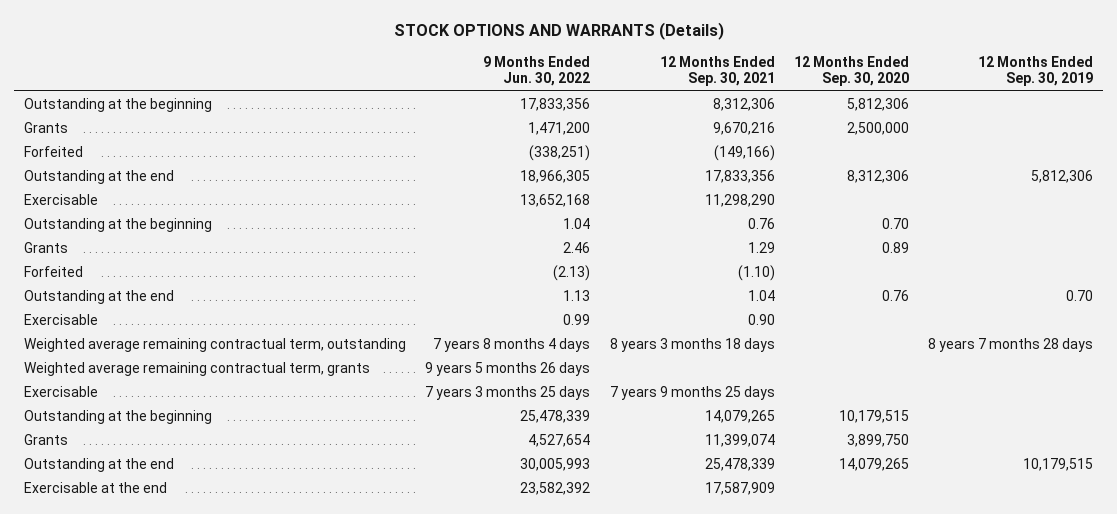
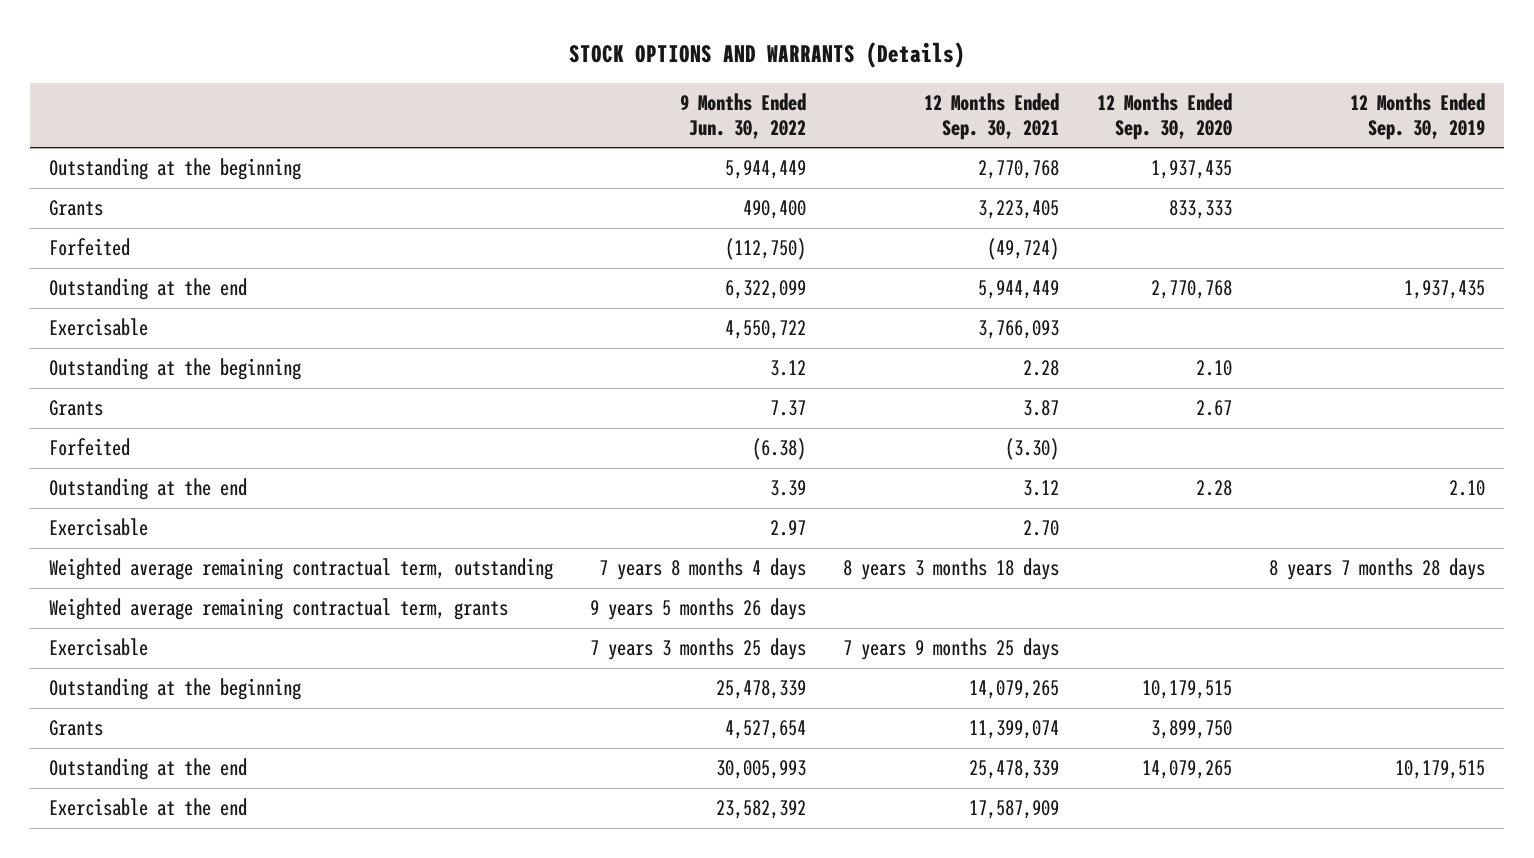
[520,97,591,111] 17,833,356 -> [724,160,806,180] 5,944,449
[712,97,775,111] 8,312,306 -> [978,160,1060,180] 2,770,768
[847,97,910,111] 5,812,306 -> [1150,160,1232,180] 1,937,435
[528,121,591,135] 1,471,200 -> [742,200,806,220] 490,400
[712,121,775,135] 9,670,216 -> [978,200,1060,220] 3,223,405
[847,121,910,135] 2,500,000 -> [1168,200,1232,220] 833,333
[529,144,591,161] (338,251) -> [724,238,806,261] (112,750)
[713,144,775,161] (149,166) -> [987,238,1060,261] (49,724)
[520,169,591,183] 18,966,305 -> [724,280,806,300] 6,322,099
[704,169,775,183] 17,833,356 -> [978,280,1060,300] 5,944,449
[847,169,910,183] 8,312,306 -> [1150,280,1232,300] 2,770,768
[1031,169,1094,183] 5,812,306 -> [1404,280,1486,300] 1,937,435
[520,193,591,207] 13,652,168 -> [724,320,806,340] 4,550,722
[704,193,775,207] 11,298,290 -> [978,320,1060,340] 3,766,093
[563,217,591,229] 1.04 -> [769,360,806,377] 3.12
[747,217,775,229] 0.76 -> [1023,360,1060,377] 2.28
[882,217,910,229] 0.70 -> [1195,360,1232,377] 2.10
[563,241,591,253] 2.46 -> [769,400,806,417] 7.37
[747,241,775,253] 1.29 -> [1023,400,1060,417] 3.87
[882,241,910,253] 0.89 -> [1195,400,1232,417] 2.67
[553,264,591,281] (2.13) -> [751,438,806,461] (6.38)
[737,264,775,281] (1.10) -> [1005,438,1060,461] (3.30)
[563,289,591,301] 1.13 -> [769,480,806,497] 3.39
[747,289,775,301] 1.04 -> [1023,480,1060,497] 3.12
[882,289,910,301] 0.76 -> [1195,480,1232,497] 2.28
[1066,289,1094,301] 0.70 -> [1449,480,1486,497] 2.10
[563,313,591,325] 0.99 -> [769,520,806,537] 2.97
[747,313,775,325] 0.90 -> [1023,520,1060,537] 2.70

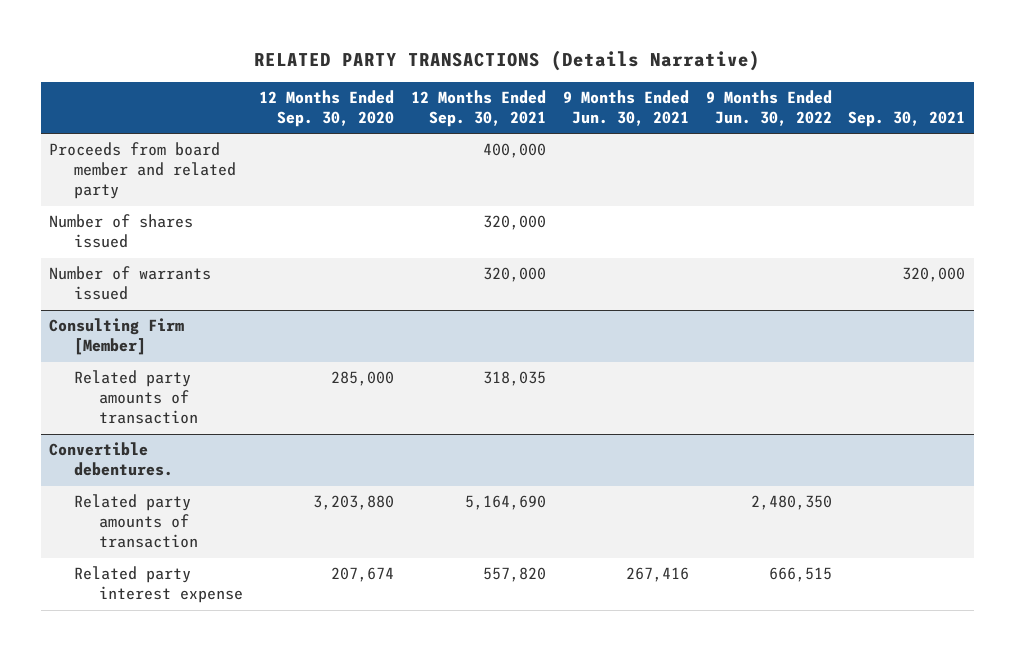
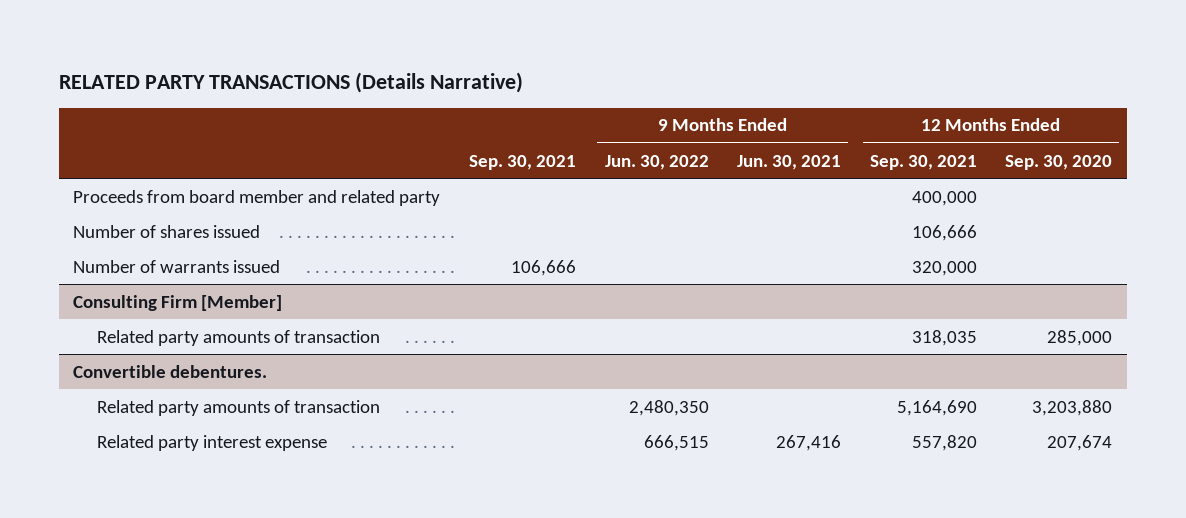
[483,215,547,231] 320,000 -> [911,224,977,241] 106,666
[902,267,966,283] 320,000 -> [511,259,577,276] 106,666

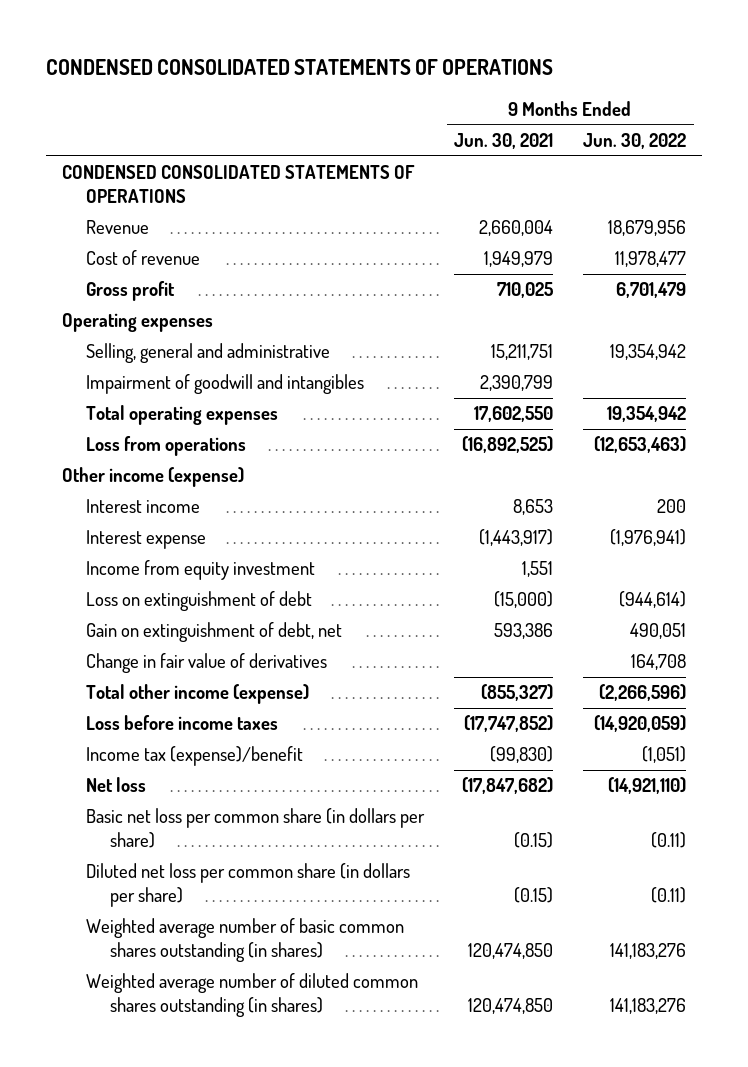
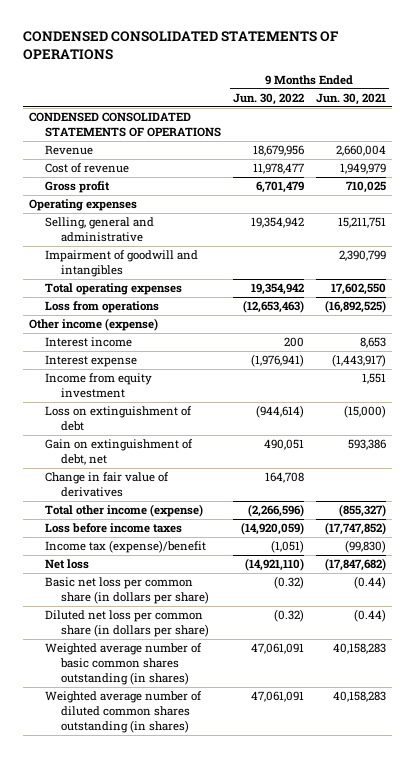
[514,831,554,848] (0.15) -> [353,576,386,590] (0.44)
[651,831,687,848] (0.11) -> [273,576,304,590] (0.32)
[514,886,554,903] (0.15) -> [353,609,386,623] (0.44)
[651,886,687,903] (0.11) -> [273,609,304,623] (0.32)
[468,942,554,959] 120,474,850 -> [332,643,386,655] 40,158,283
[610,942,687,959] 141,183,276 -> [250,643,304,655] 47,061,091
[468,997,554,1014] 120,474,850 -> [332,691,386,703] 40,158,283
[610,997,687,1014] 141,183,276 -> [250,691,304,703] 47,061,091

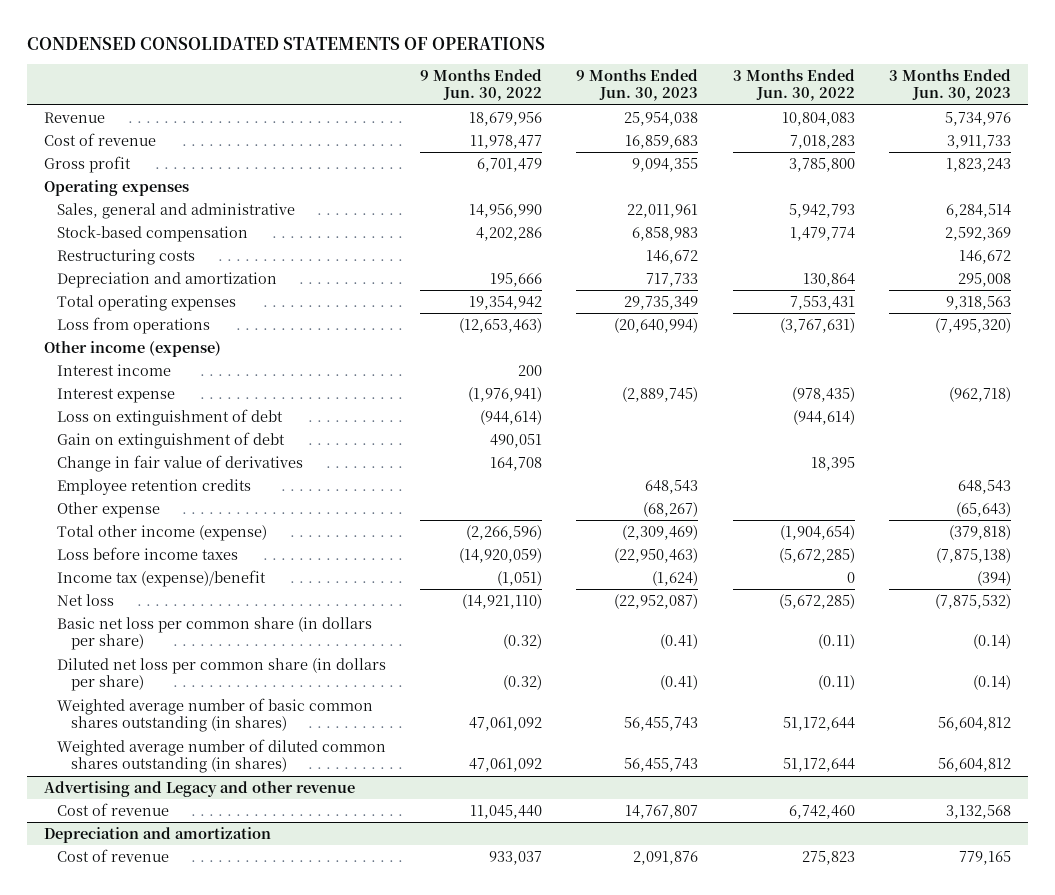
[315,92,386,105] Jun. 30, 2021 -> none
none -> [576,68,699,102] 9 Months Ended Jun. 30, 2023
none -> [732,68,855,102] 3 Months Ended Jun. 30, 2022
none -> [888,68,1011,102] 3 Months Ended Jun. 30, 2023
[28,112,221,138] CONDENSED CONSOLIDATED STATEMENTS OF OPERATIONS -> none
[44,250,198,278] Impairment of goodwill and intangibles -> none
[44,217,154,243] Selling, general and administrative -> [57,202,296,219] Sales, general and administrative
[250,217,304,229] 19,354,942 -> [469,203,543,218] 14,956,990
none -> [57,224,249,242] Stock-based compensation
none -> [57,248,196,265] Restructuring costs
none -> [57,271,278,288] Depreciation and amortization
[44,373,152,399] Income from equity investment -> none
[44,439,193,466] Gain on extinguishment of debt, net -> [57,431,286,449] Gain on extinguishment of debt
none -> [57,478,252,495] Employee retention credits
none -> [57,501,161,518] Other expense
[250,643,304,655] 47,061,091 -> [469,717,543,732] 47,061,092
[250,691,304,703] 47,061,091 -> [469,758,543,773] 47,061,092
none -> [44,780,356,797] Advertising and Legacy and other revenue
none -> [57,802,170,816] Cost of revenue
none -> [44,826,272,843] Depreciation and amortization
none -> [57,848,170,862] Cost of revenue

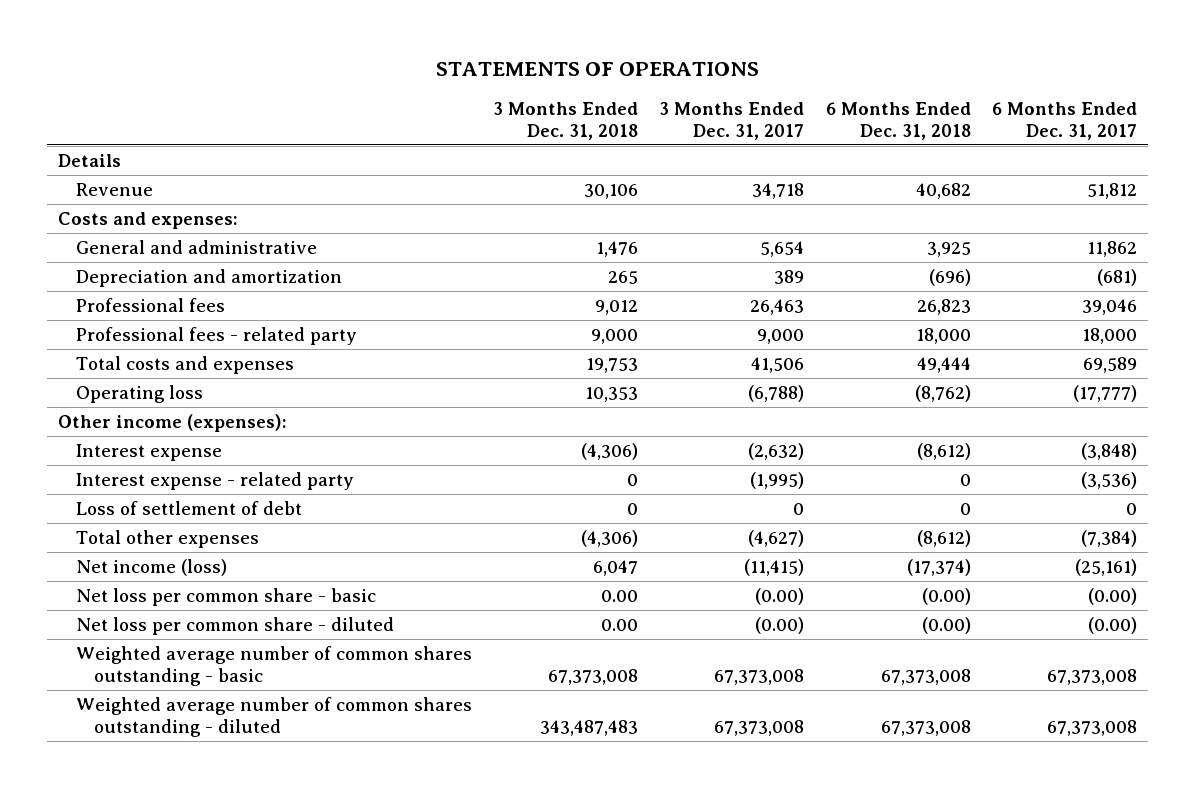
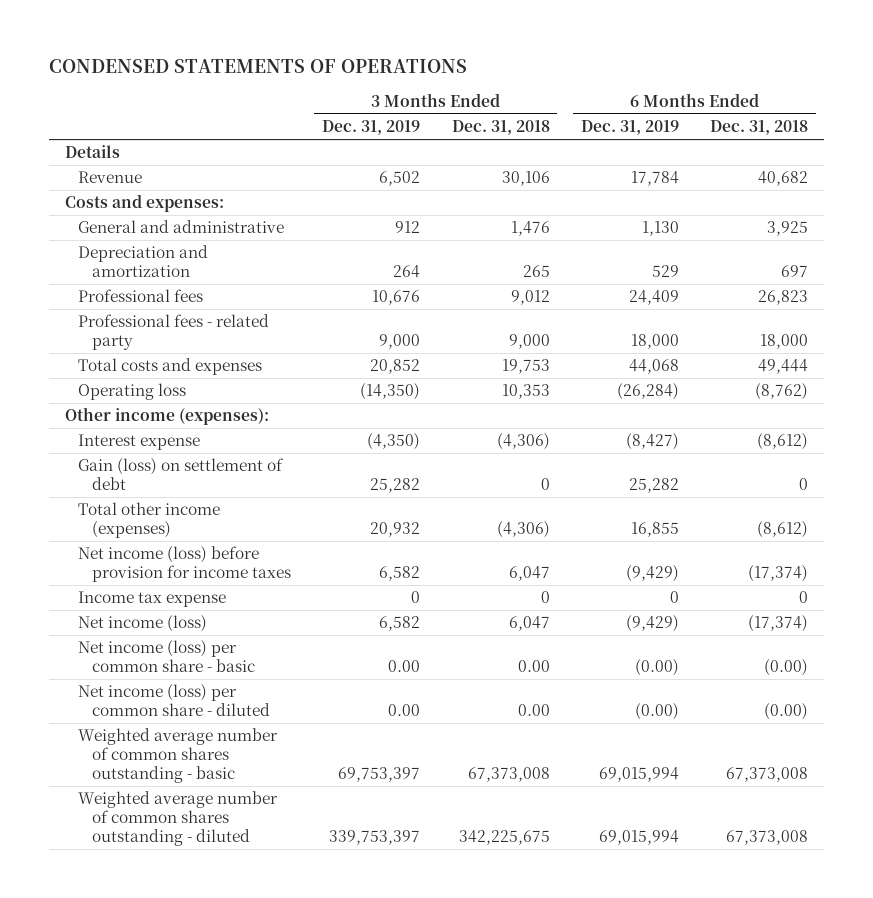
[436,61,760,76] STATEMENTS OF OPERATIONS -> [49,59,468,74] CONDENSED STATEMENTS OF OPERATIONS
[659,101,805,141] 3 Months Ended Dec. 31, 2017 -> none
[992,101,1138,141] 6 Months Ended Dec. 31, 2017 -> none
none -> [322,120,421,136] Dec. 31, 2019
none -> [580,120,679,136] Dec. 31, 2019
[928,268,971,286] (696) -> [781,265,809,278] 697
[75,471,354,490] Interest expense - related party -> none
[75,500,302,515] Loss of settlement of debt -> [78,458,285,491] Gain (loss) on settlement of debt
[75,529,259,548] Total other expenses -> [78,502,221,539] Total other income (expenses)
none -> [78,546,291,583] Net income (loss) before provision for income taxes
none -> [78,591,227,608] Income tax expense
[75,587,376,606] Net loss per common share - basic -> [78,640,255,673] Net income (loss) per common share - basic
[75,616,394,635] Net loss per common share - diluted -> [78,684,270,717] Net income (loss) per common share - diluted
[540,719,639,736] 343,487,483 -> [458,830,550,846] 342,225,675

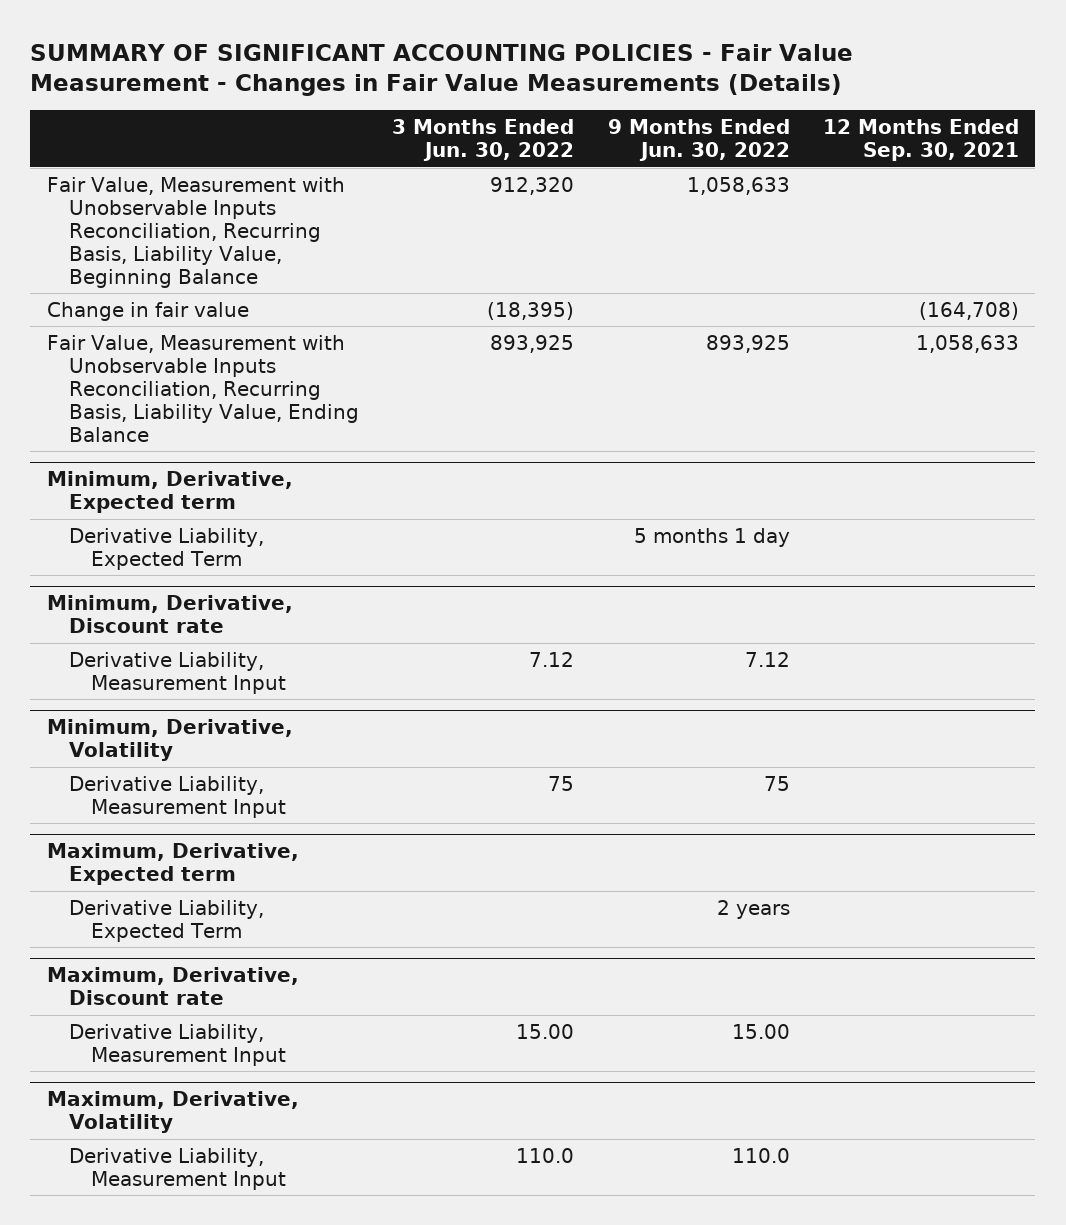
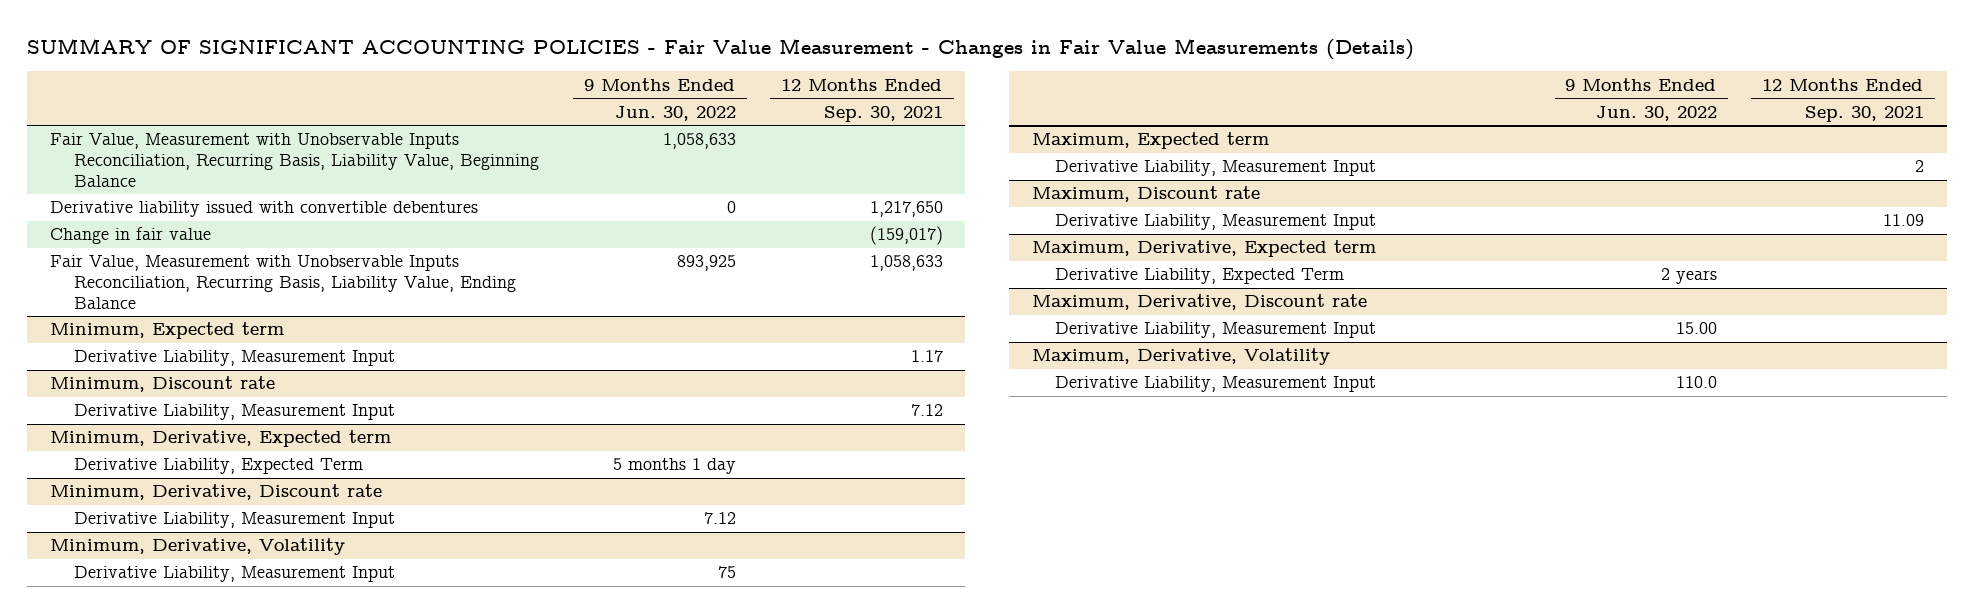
[392,119,575,162] 3 Months Ended Jun. 30, 2022 -> none
none -> [50,201,479,218] Derivative liability issued with convertible debentures
[918,301,1019,320] (164,708) -> [869,226,943,246] (159,017)
none -> [50,322,285,340] Minimum, Expected term
none -> [73,350,395,367] Derivative Liability, Measurement Input
none -> [50,376,276,393] Minimum, Discount rate
none -> [73,404,395,421] Derivative Liability, Measurement Input
none -> [1031,132,1269,150] Maximum, Expected term
none -> [1055,160,1377,177] Derivative Liability, Measurement Input
none -> [1031,186,1260,203] Maximum, Discount rate
none -> [1055,214,1377,231] Derivative Liability, Measurement Input

